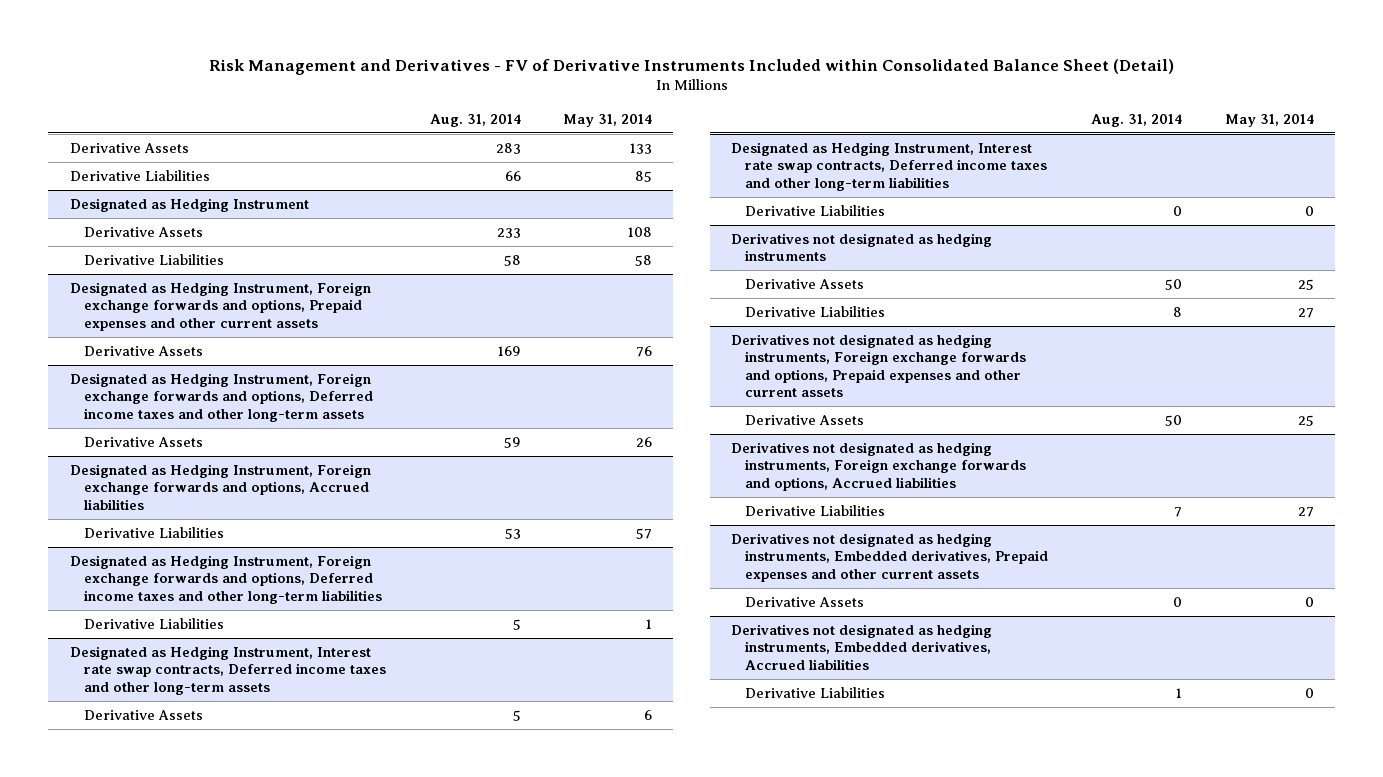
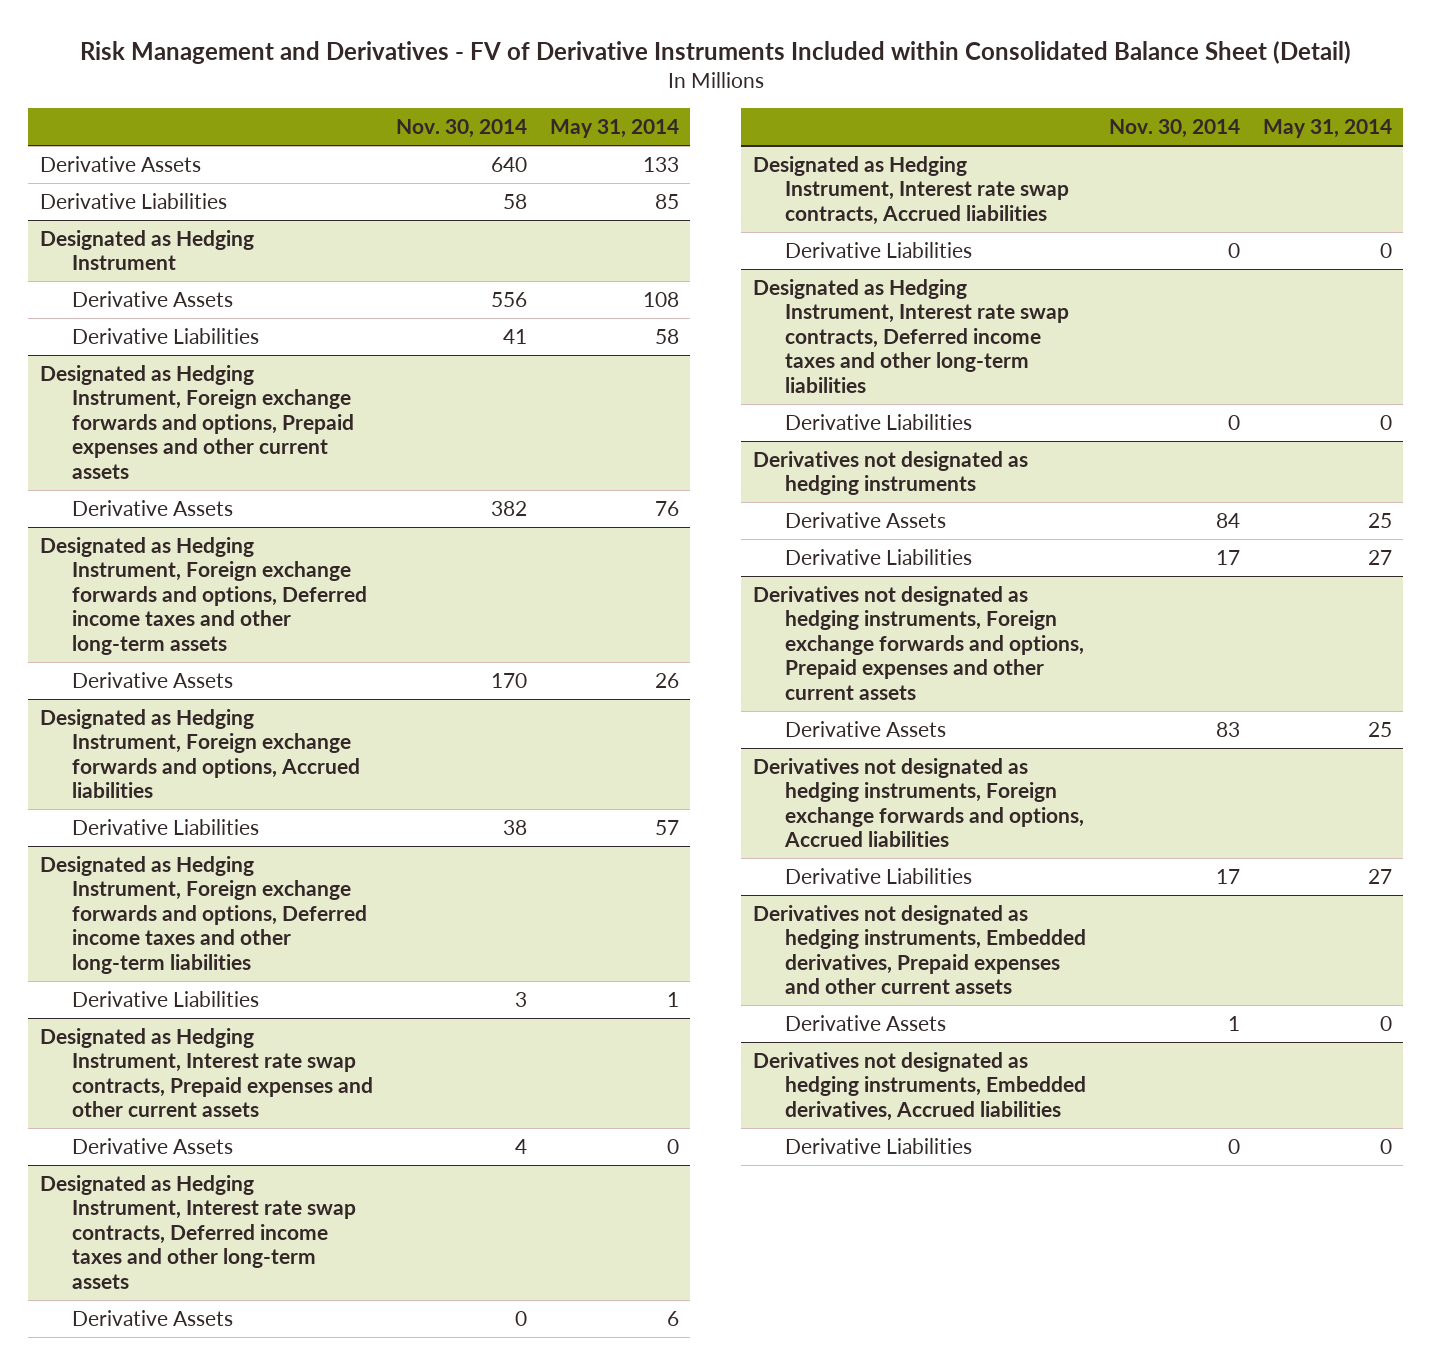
[429,113,521,127] Aug. 31, 2014 -> none
none -> [395,119,527,139] Nov. 30, 2014
none -> [39,1027,373,1118] Designated as Hedging Instrument, Interest rate swap contracts, Prepaid expenses and other current assets
none -> [71,1137,233,1154] Derivative Assets
none -> [752,155,1069,225] Designated as Hedging Instrument, Interest rate swap contracts, Accrued liabilities
none -> [784,241,972,258] Derivative Liabilities

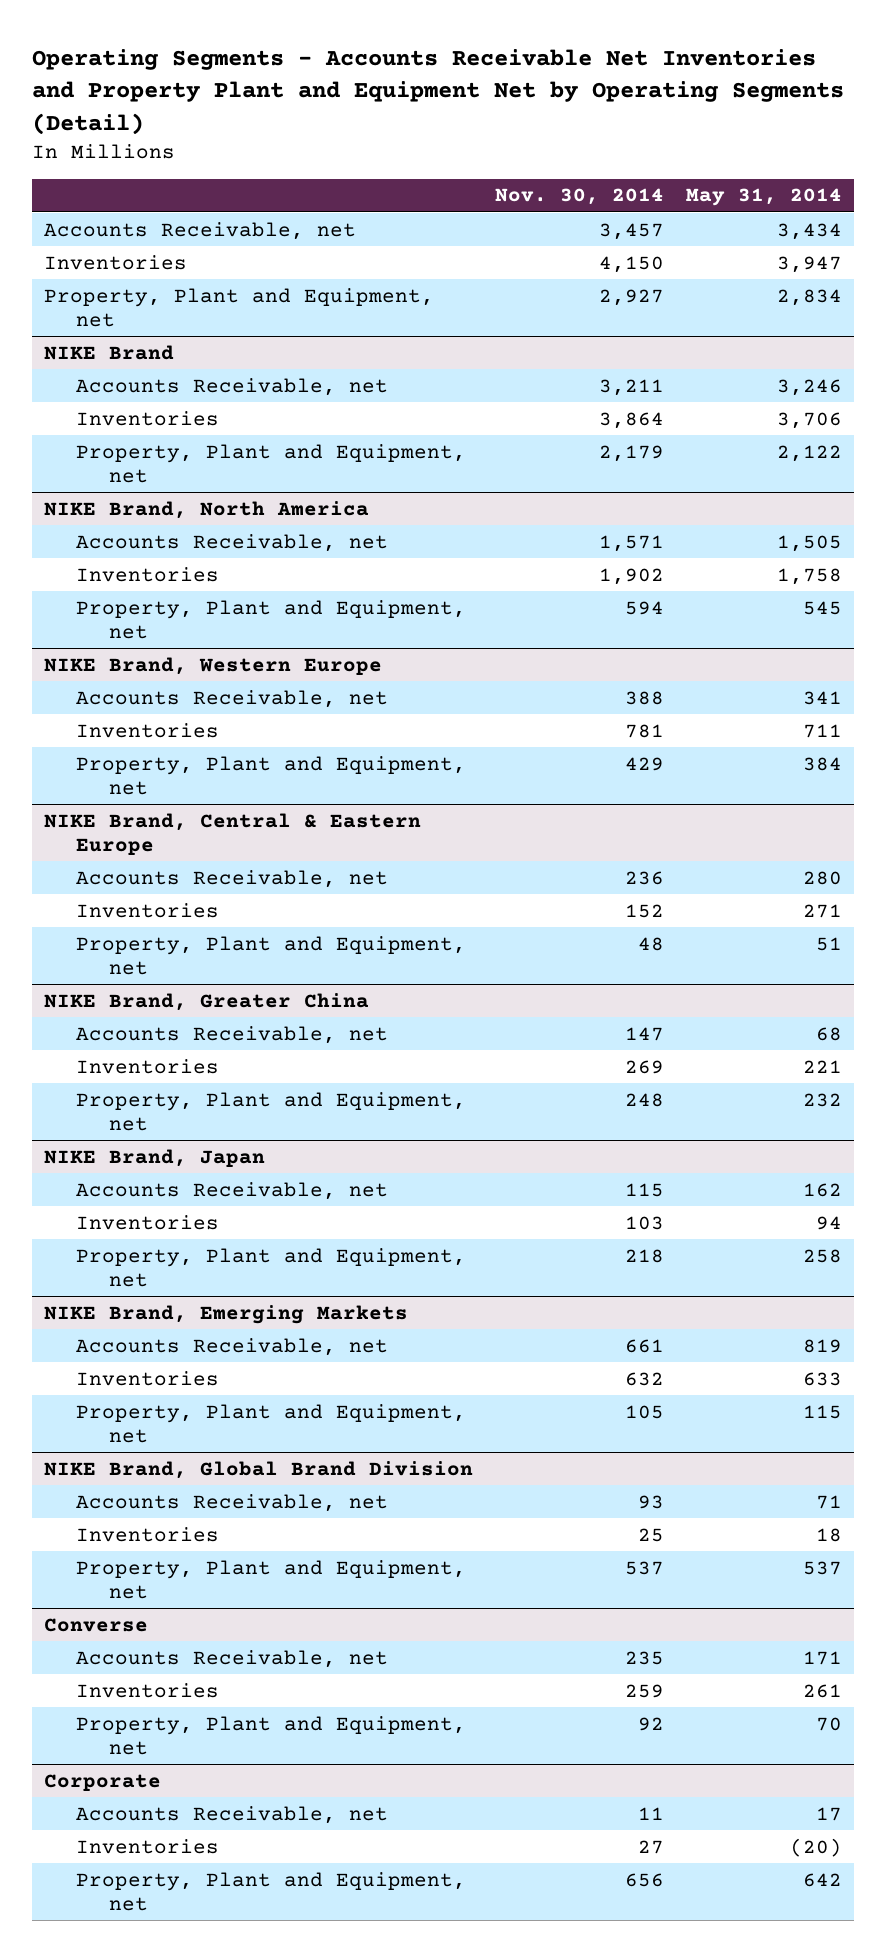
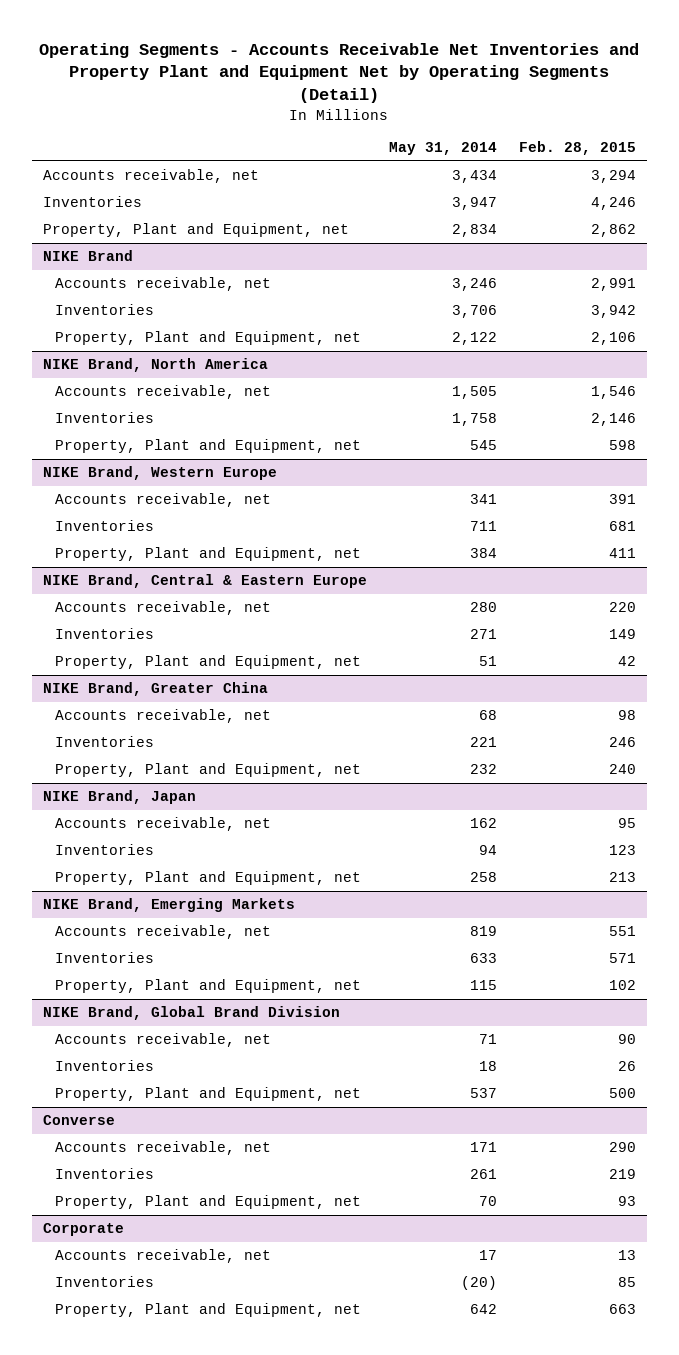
[495,188,665,206] Nov. 30, 2014 -> none
none -> [518,141,636,156] Feb. 28, 2015
[43,221,356,240] Accounts Receivable, net -> [43,169,260,184] Accounts receivable, net
[76,377,389,396] Accounts Receivable, net -> [54,277,271,292] Accounts receivable, net
[76,533,389,552] Accounts Receivable, net -> [54,385,271,400] Accounts receivable, net
[76,689,389,708] Accounts Receivable, net -> [54,493,271,508] Accounts receivable, net
[76,869,389,888] Accounts Receivable, net -> [54,601,271,616] Accounts receivable, net
[76,1025,389,1044] Accounts Receivable, net -> [54,709,271,724] Accounts receivable, net
[76,1181,389,1200] Accounts Receivable, net -> [54,817,271,832] Accounts receivable, net
[76,1337,389,1356] Accounts Receivable, net -> [54,925,271,940] Accounts receivable, net
[76,1493,389,1512] Accounts Receivable, net -> [54,1033,271,1048] Accounts receivable, net
[76,1649,389,1668] Accounts Receivable, net -> [54,1141,271,1156] Accounts receivable, net
[76,1805,389,1824] Accounts Receivable, net -> [54,1249,271,1264] Accounts receivable, net

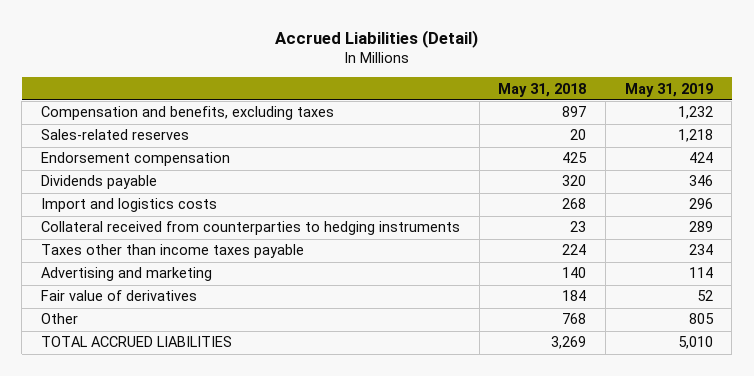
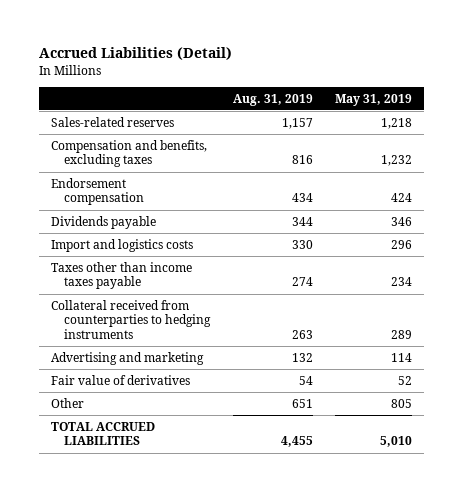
[498,82,587,97] May 31, 2018 -> none
none -> [232,93,313,106] Aug. 31, 2019
[40,106,334,121] Compensation and benefits, excluding taxes -> [50,139,207,168] Compensation and benefits, excluding taxes
[40,221,460,236] Collateral received from counterparties to hedging instruments -> [50,299,212,339] Collateral received from counterparties to hedging instruments

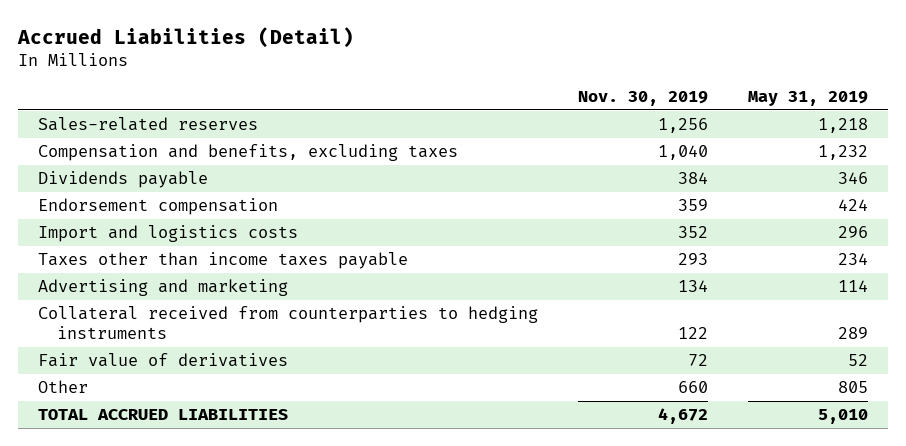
[232,93,313,106] Aug. 31, 2019 -> none
none -> [578,91,709,107] Nov. 30, 2019
[50,177,145,206] Endorsement compensation -> [38,198,279,216] Endorsement compensation
[50,299,212,339] Collateral received from counterparties to hedging instruments -> [38,306,539,340] Collateral received from counterparties to hedging instruments

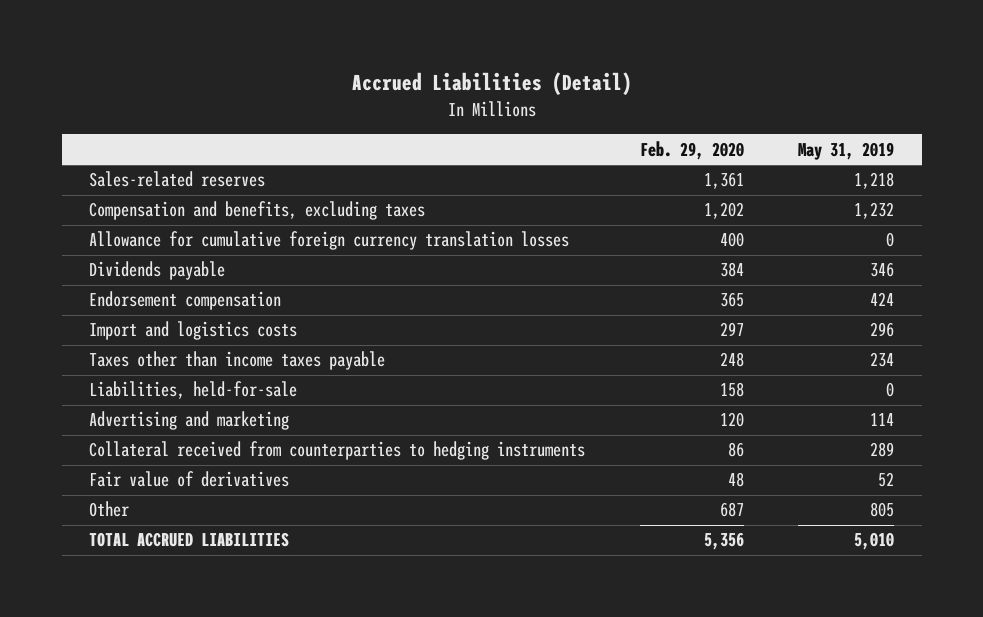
[578,91,709,107] Nov. 30, 2019 -> none
none -> [639,140,744,160] Feb. 29, 2020
none -> [88,231,569,251] Allowance for cumulative foreign currency translation losses
none -> [88,381,297,400] Liabilities, held-for-sale

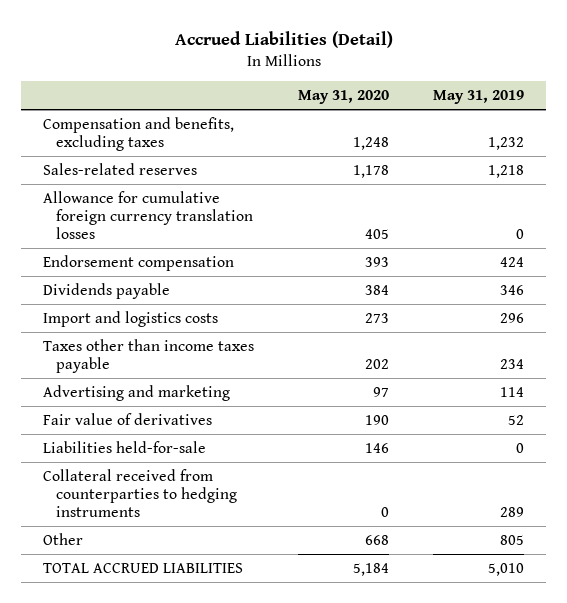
[639,140,744,160] Feb. 29, 2020 -> none
none -> [298,90,390,105] May 31, 2020
[88,171,265,188] Sales-related reserves -> [43,162,198,175] Sales-related reserves
[88,261,225,281] Dividends payable -> [43,282,171,299] Dividends payable
[88,381,297,400] Liabilities, held-for-sale -> none
none -> [43,440,207,453] Liabilities held-for-sale
[88,441,585,461] Collateral received from counterparties to hedging instruments -> [43,468,237,517] Collateral received from counterparties to hedging instruments

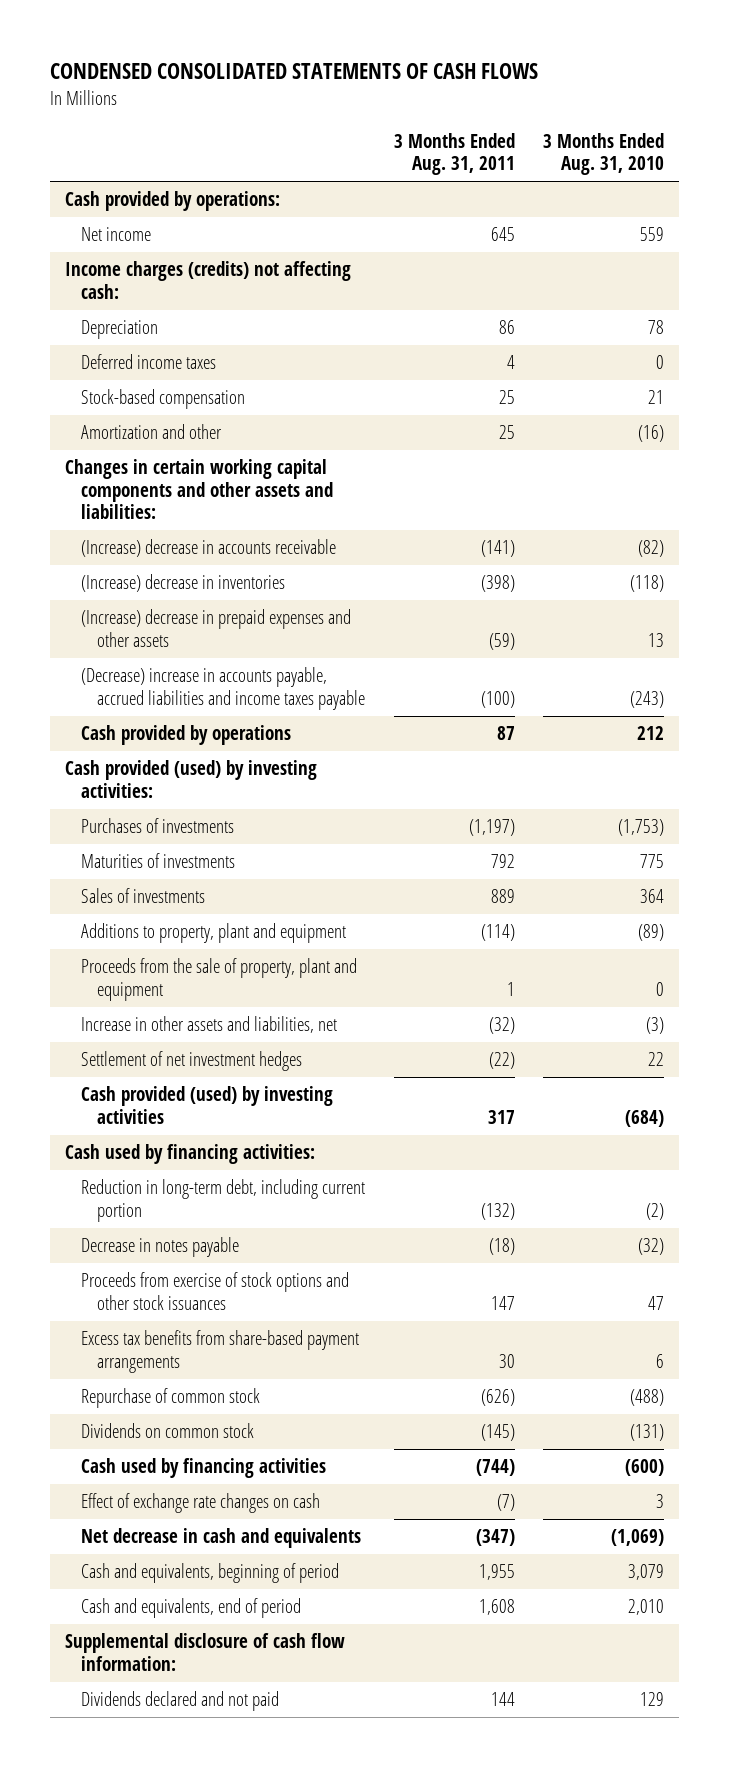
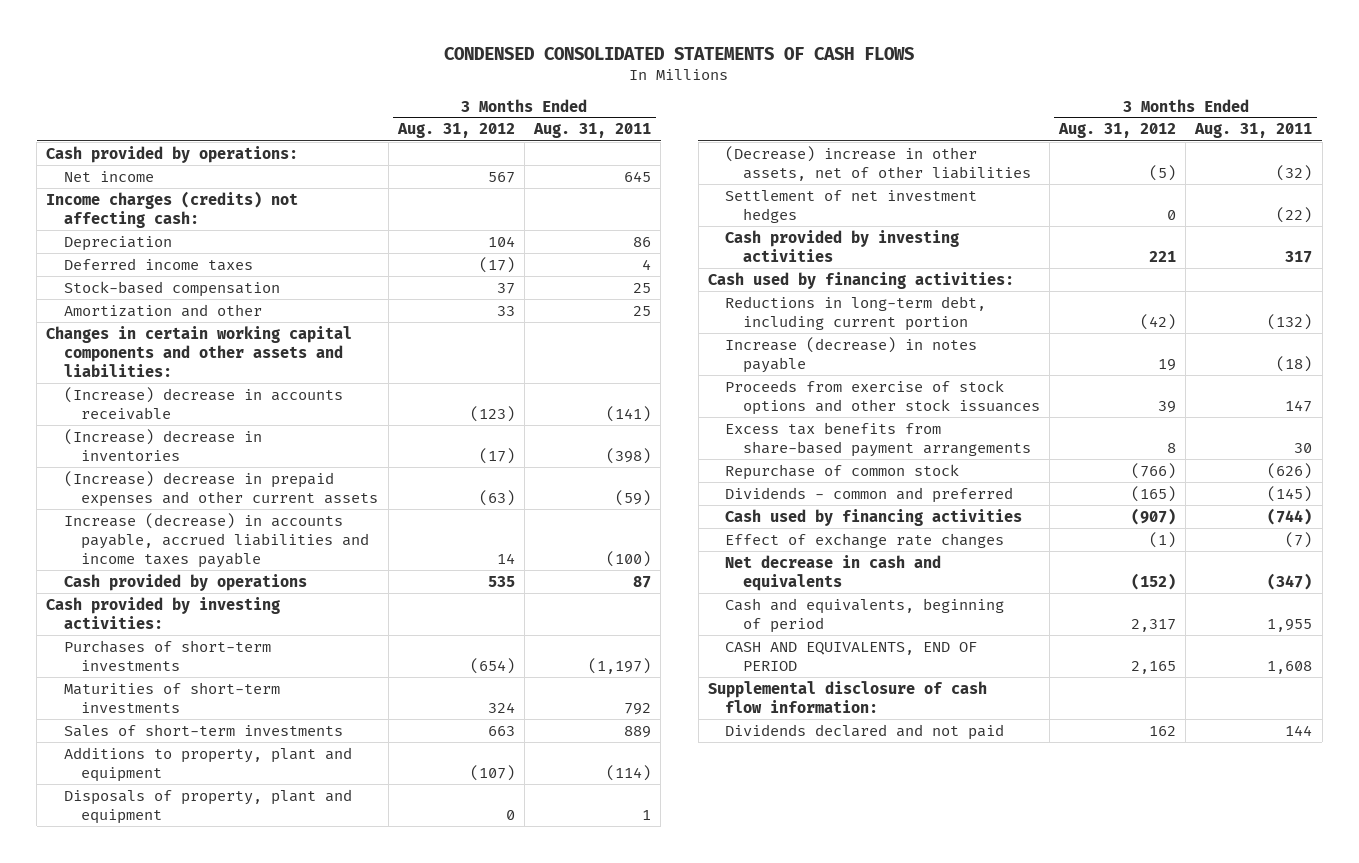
[543,133,665,176] 3 Months Ended Aug. 31, 2010 -> none
none -> [396,123,515,139] Aug. 31, 2012
[80,609,351,647] (Increase) decrease in prepaid expenses and other assets -> [63,470,379,507] (Increase) decrease in prepaid expenses and other current assets
[80,667,365,710] (Decrease) increase in accounts payable, accrued liabilities and income taxes payable -> [63,512,370,568] Increase (decrease) in accounts payable, accrued liabilities and income taxes payable
[64,760,317,798] Cash provided (used) by investing activities: -> [46,596,281,629] Cash provided by investing activities:
[80,818,234,834] Purchases of investments -> [63,639,271,671] Purchases of short-term investments
[80,853,235,869] Maturities of investments -> [63,681,280,713] Maturities of short-term investments
[80,888,205,904] Sales of investments -> [63,723,343,737] Sales of short-term investments
[80,958,357,1001] Proceeds from the sale of property, plant and equipment -> [63,788,352,824] Disposals of property, plant and equipment
[80,1016,337,1034] Increase in other assets and liabilities, net -> [725,145,1031,181] (Decrease) increase in other assets, net of other liabilities
[80,1086,333,1124] Cash provided (used) by investing activities -> [725,229,960,262] Cash provided by investing activities
[80,1179,365,1222] Reduction in long-term debt, including current portion -> [725,295,987,331] Reductions in long-term debt, including current portion
[80,1237,239,1258] Decrease in notes payable -> [725,336,978,373] Increase (decrease) in notes payable
[80,1423,254,1439] Dividends on common stock -> [725,486,1014,503] Dividends - common and preferred
[80,1493,320,1514] Effect of exchange rate changes on cash -> [725,532,1005,548] Effect of exchange rate changes
[80,1598,301,1619] Cash and equivalents, end of period -> [725,641,978,671] CASH AND EQUIVALENTS, END OF PERIOD

